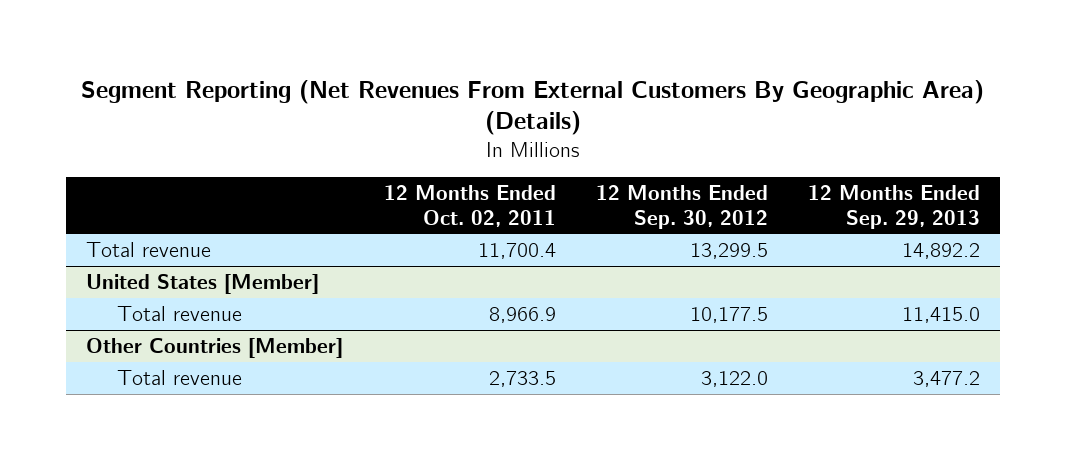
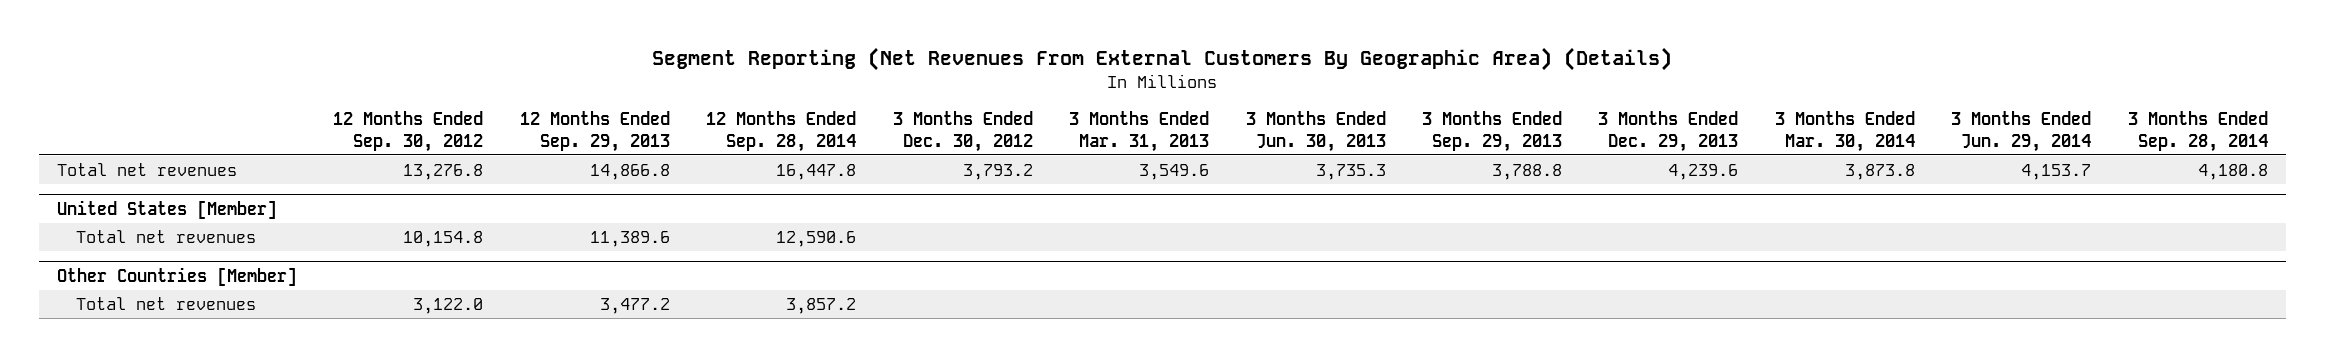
[383,184,556,227] 12 Months Ended Oct. 02, 2011 -> none
none -> [706,110,857,152] 12 Months Ended Sep. 28, 2014
none -> [892,110,1033,152] 3 Months Ended Dec. 30, 2012
none -> [1069,110,1210,152] 3 Months Ended Mar. 31, 2013
none -> [1245,110,1386,152] 3 Months Ended Jun. 30, 2013
none -> [1421,110,1562,152] 3 Months Ended Sep. 29, 2013
none -> [1598,110,1739,152] 3 Months Ended Dec. 29, 2013
none -> [1774,110,1915,152] 3 Months Ended Mar. 30, 2014
none -> [1951,110,2092,152] 3 Months Ended Jun. 29, 2014
none -> [2127,110,2268,152] 3 Months Ended Sep. 28, 2014
[86,241,212,257] Total revenue -> [57,163,238,177] Total net revenues
[689,242,768,259] 13,299.5 -> [403,164,484,181] 13,276.8
[901,242,980,259] 14,892.2 -> [589,164,670,181] 14,866.8
[116,305,242,321] Total revenue -> [75,230,256,244] Total net revenues
[689,306,768,323] 10,177.5 -> [403,231,484,248] 10,154.8
[901,306,980,323] 11,415.0 -> [589,231,670,248] 11,389.6
[116,369,242,385] Total revenue -> [75,297,256,311] Total net revenues

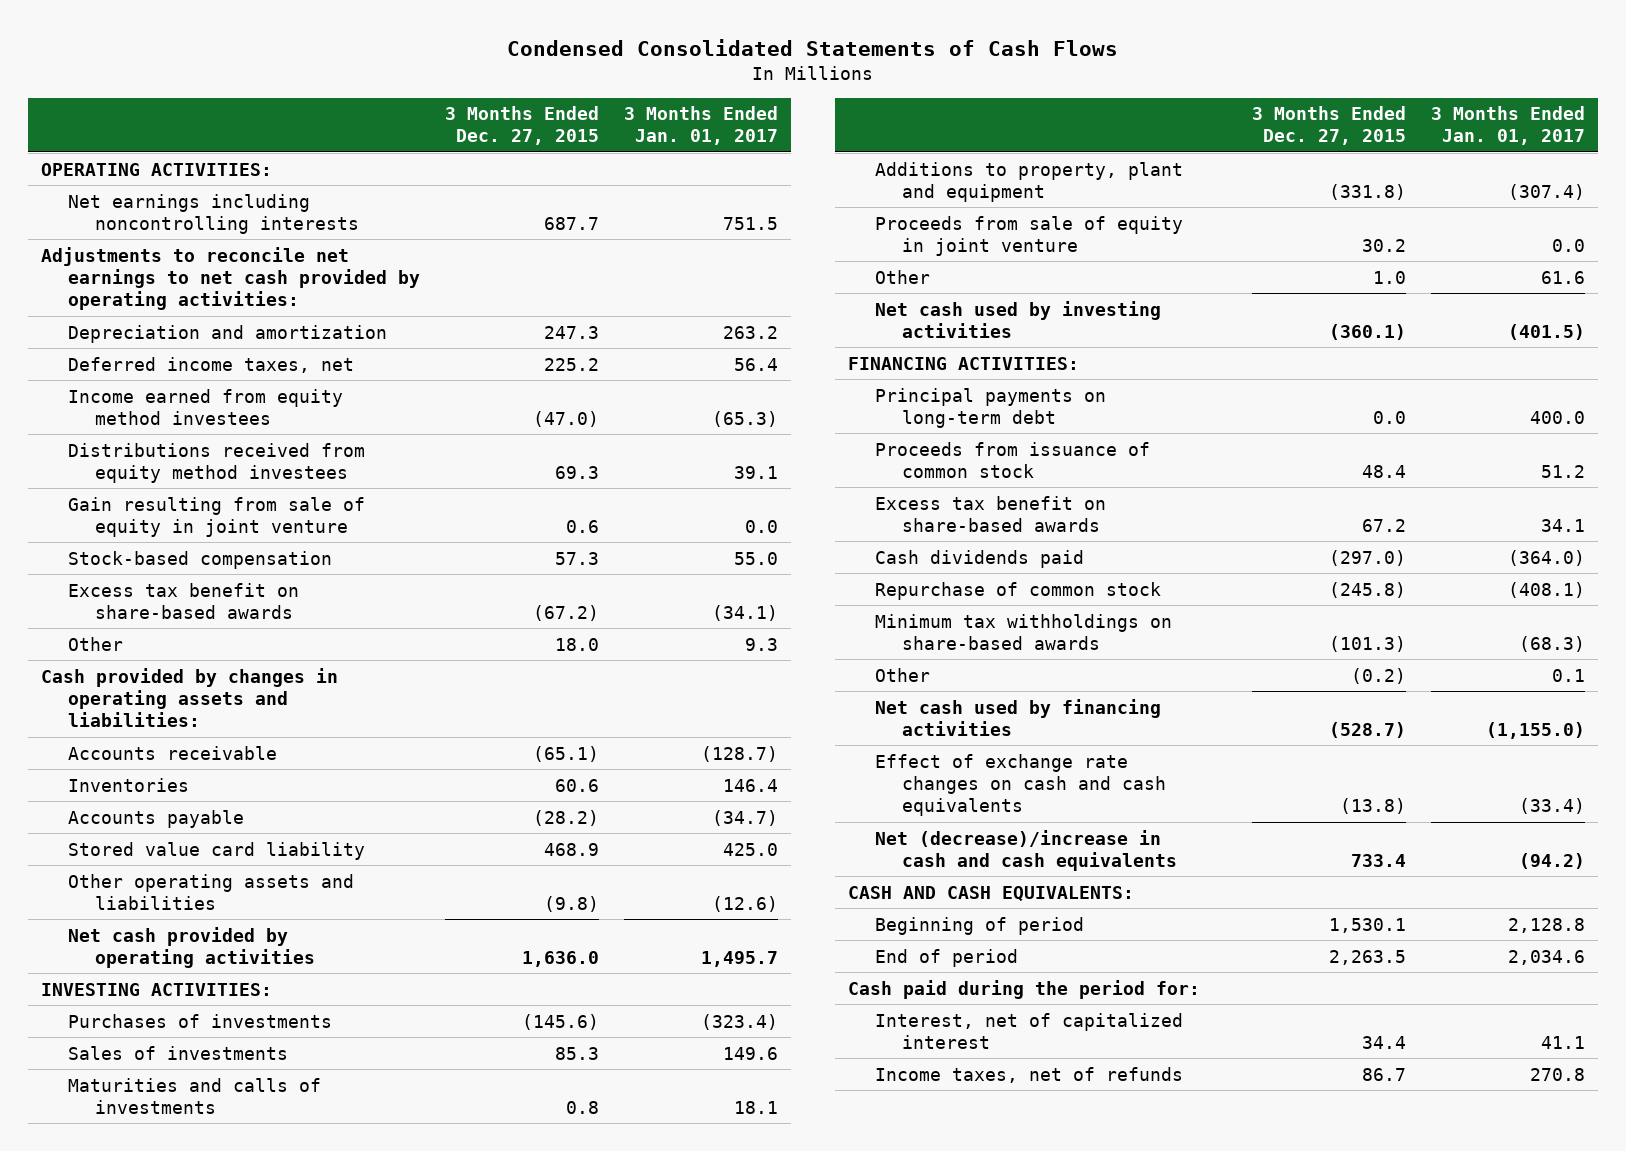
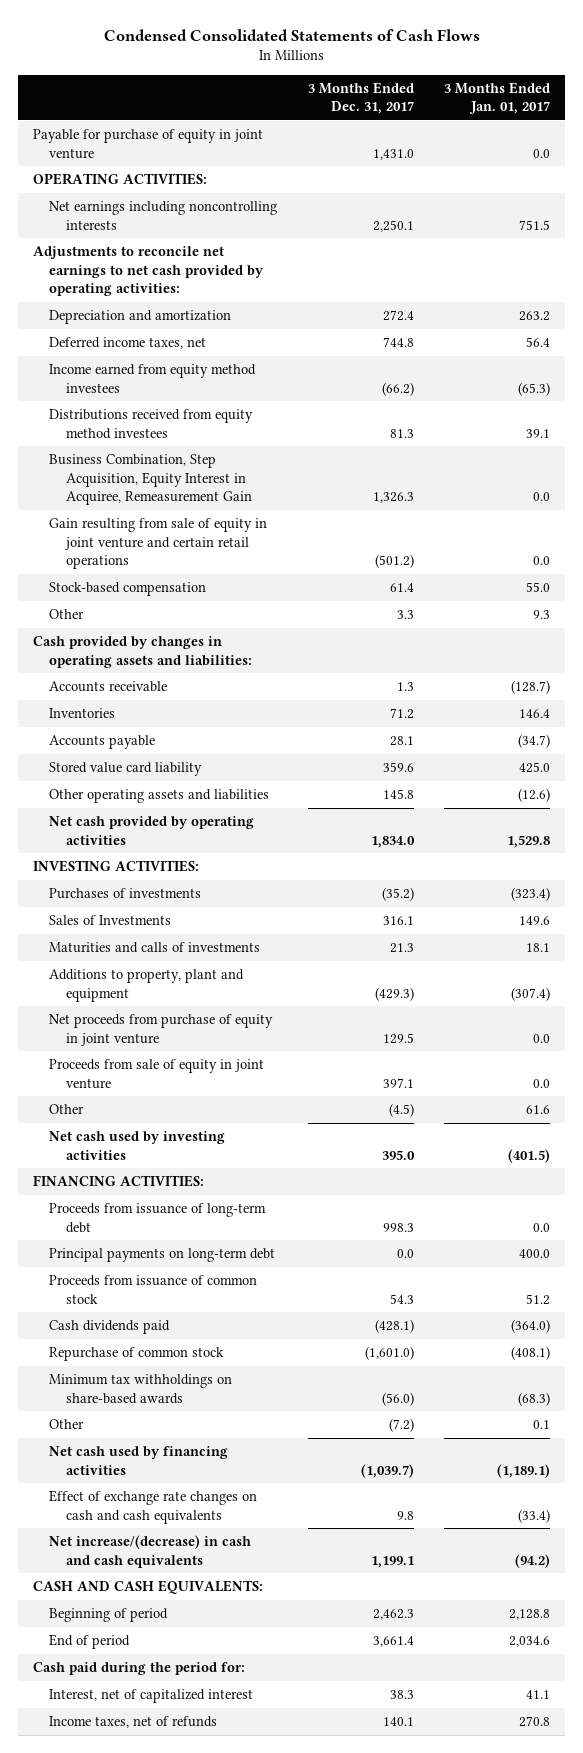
[445,106,600,146] 3 Months Ended Dec. 27, 2015 -> none
none -> [307,81,414,115] 3 Months Ended Dec. 31, 2017
none -> [33,129,264,159] Payable for purchase of equity in joint venture
none -> [49,454,252,505] Business Combination, Step Acquisition, Equity Interest in Acquiree, Remeasurement Gain
[67,496,365,537] Gain resulting from sale of equity in joint venture -> [49,518,268,569] Gain resulting from sale of equity in joint venture and certain retail operations
[67,582,299,619] Excess tax benefit on share-based awards -> none
[701,950,779,967] 1,495.7 -> [506,834,550,848] 1,529.8
[67,1045,288,1060] Sales of investments -> [49,915,172,926] Sales of Investments
none -> [49,1014,274,1046] Net proceeds from purchase of equity in joint venture
none -> [49,1203,267,1233] Proceeds from issuance of long-term debt
[874,495,1106,532] Excess tax benefit on share-based awards -> none
[1486,721,1586,739] (1,155.0) -> [496,1463,550,1478] (1,189.1)
[874,829,1177,871] Net (decrease)/increase in cash and cash equivalents -> [49,1535,252,1568] Net increase/(decrease) in cash and cash equivalents

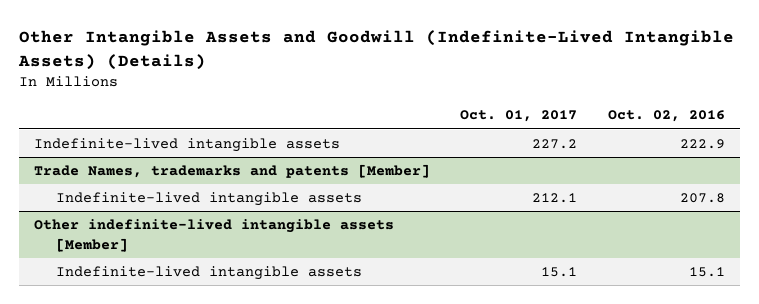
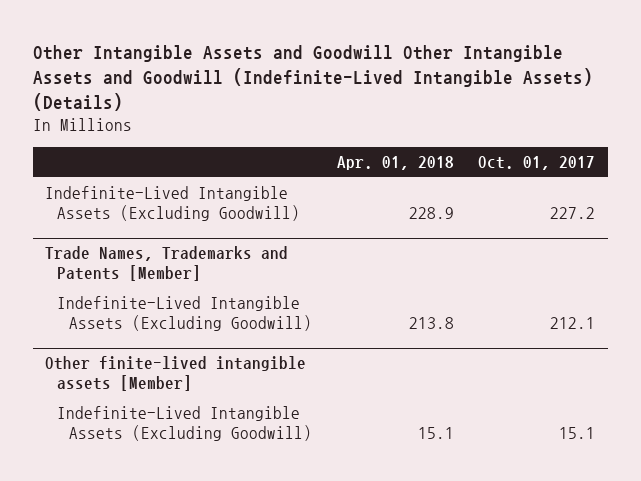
[17,30,734,70] Other Intangible Assets and Goodwill (Indefinite-Lived Intangible Assets) (Details) -> [32,44,593,112] Other Intangible Assets and Goodwill Other Intangible Assets and Goodwill (Indefinite-Lived Intangible Assets) (Details)
[607,110,725,123] Oct. 02, 2016 -> none
none -> [336,155,454,170] Apr. 01, 2018
[34,138,341,153] Indefinite-lived intangible assets -> [45,186,300,222] Indefinite-Lived Intangible Assets (Excluding Goodwill)
[34,164,431,179] Trade Names, trademarks and patents [Member] -> [45,246,289,282] Trade Names, Trademarks and Patents [Member]
[55,192,362,207] Indefinite-lived intangible assets -> [56,296,312,332] Indefinite-Lived Intangible Assets (Excluding Goodwill)
[34,219,395,252] Other indefinite-lived intangible assets [Member] -> [45,356,307,392] Other finite-lived intangible assets [Member]
[55,266,362,281] Indefinite-lived intangible assets -> [56,406,312,442] Indefinite-Lived Intangible Assets (Excluding Goodwill)

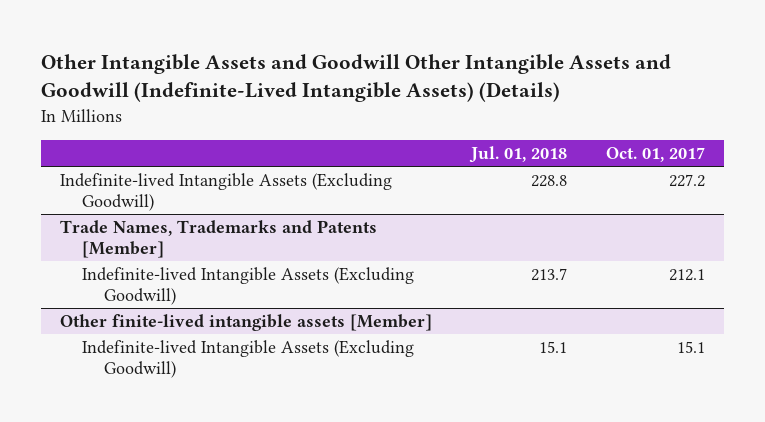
[336,155,454,170] Apr. 01, 2018 -> none
none -> [468,146,567,164] Jul. 01, 2018
[45,186,300,222] Indefinite-Lived Intangible Assets (Excluding Goodwill) -> [60,173,393,212] Indefinite-lived Intangible Assets (Excluding Goodwill)
[56,296,312,332] Indefinite-Lived Intangible Assets (Excluding Goodwill) -> [81,267,414,306] Indefinite-lived Intangible Assets (Excluding Goodwill)
[56,406,312,442] Indefinite-Lived Intangible Assets (Excluding Goodwill) -> [81,340,414,379] Indefinite-lived Intangible Assets (Excluding Goodwill)

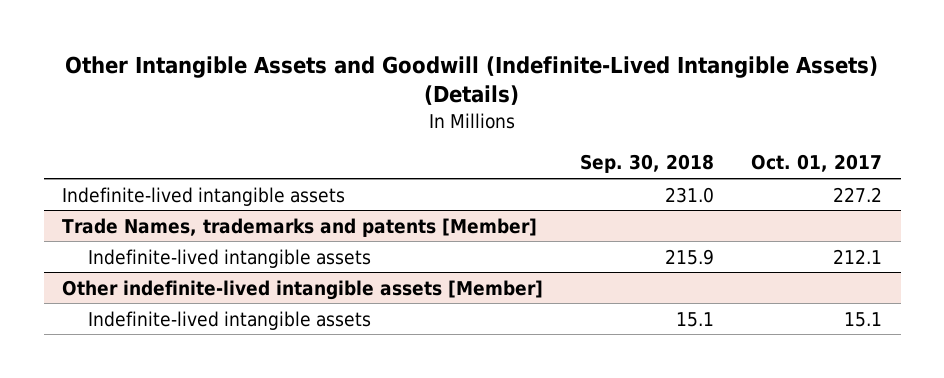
[40,54,671,103] Other Intangible Assets and Goodwill Other Intangible Assets and Goodwill (Indefinite-Lived Intangible Assets) (Details) -> [65,55,879,106] Other Intangible Assets and Goodwill (Indefinite-Lived Intangible Assets) (Details)
[468,146,567,164] Jul. 01, 2018 -> none
none -> [580,154,715,174] Sep. 30, 2018
[60,173,393,212] Indefinite-lived Intangible Assets (Excluding Goodwill) -> [62,186,346,206] Indefinite-lived intangible assets
[60,220,378,259] Trade Names, Trademarks and Patents [Member] -> [62,217,538,237] Trade Names, trademarks and patents [Member]
[81,267,414,306] Indefinite-lived Intangible Assets (Excluding Goodwill) -> [87,248,371,268] Indefinite-lived intangible assets
[60,314,433,332] Other finite-lived intangible assets [Member] -> [62,279,544,300] Other indefinite-lived intangible assets [Member]
[81,340,414,379] Indefinite-lived Intangible Assets (Excluding Goodwill) -> [87,310,371,330] Indefinite-lived intangible assets

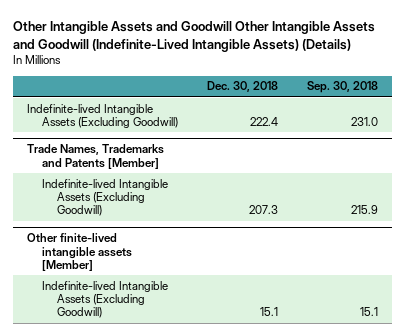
[65,55,879,106] Other Intangible Assets and Goodwill (Indefinite-Lived Intangible Assets) (Details) -> [12,20,375,52] Other Intangible Assets and Goodwill Other Intangible Assets and Goodwill (Indefinite-Lived Intangible Assets) (Details)
[751,154,883,173] Oct. 01, 2017 -> none
none -> [206,81,278,93] Dec. 30, 2018
[62,186,346,206] Indefinite-lived intangible assets -> [27,103,178,129] Indefinite-lived Intangible Assets (Excluding Goodwill)
[62,217,538,237] Trade Names, trademarks and patents [Member] -> [27,144,165,169] Trade Names, Trademarks and Patents [Member]
[87,248,371,268] Indefinite-lived intangible assets -> [41,178,168,217] Indefinite-lived Intangible Assets (Excluding Goodwill)
[62,279,544,300] Other indefinite-lived intangible assets [Member] -> [27,233,132,271] Other finite-lived intangible assets [Member]
[87,310,371,330] Indefinite-lived intangible assets -> [41,280,168,319] Indefinite-lived Intangible Assets (Excluding Goodwill)

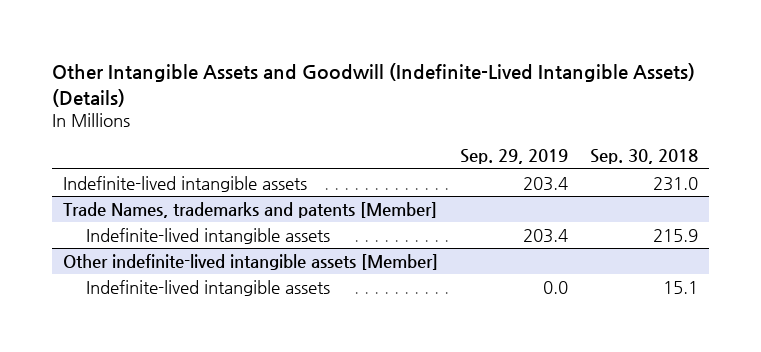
[12,20,375,52] Other Intangible Assets and Goodwill Other Intangible Assets and Goodwill (Indefinite-Lived Intangible Assets) (Details) -> [52,62,696,107] Other Intangible Assets and Goodwill (Indefinite-Lived Intangible Assets) (Details)
[206,81,278,93] Dec. 30, 2018 -> none
none -> [460,149,569,165] Sep. 29, 2019
[27,103,178,129] Indefinite-lived Intangible Assets (Excluding Goodwill) -> [63,175,308,192] Indefinite-lived intangible assets
[27,144,165,169] Trade Names, Trademarks and Patents [Member] -> [63,201,438,218] Trade Names, trademarks and patents [Member]
[41,178,168,217] Indefinite-lived Intangible Assets (Excluding Goodwill) -> [85,227,330,244] Indefinite-lived intangible assets
[27,233,132,271] Other finite-lived intangible assets [Member] -> [63,253,439,270] Other indefinite-lived intangible assets [Member]
[41,280,168,319] Indefinite-lived Intangible Assets (Excluding Goodwill) -> [85,279,330,296] Indefinite-lived intangible assets

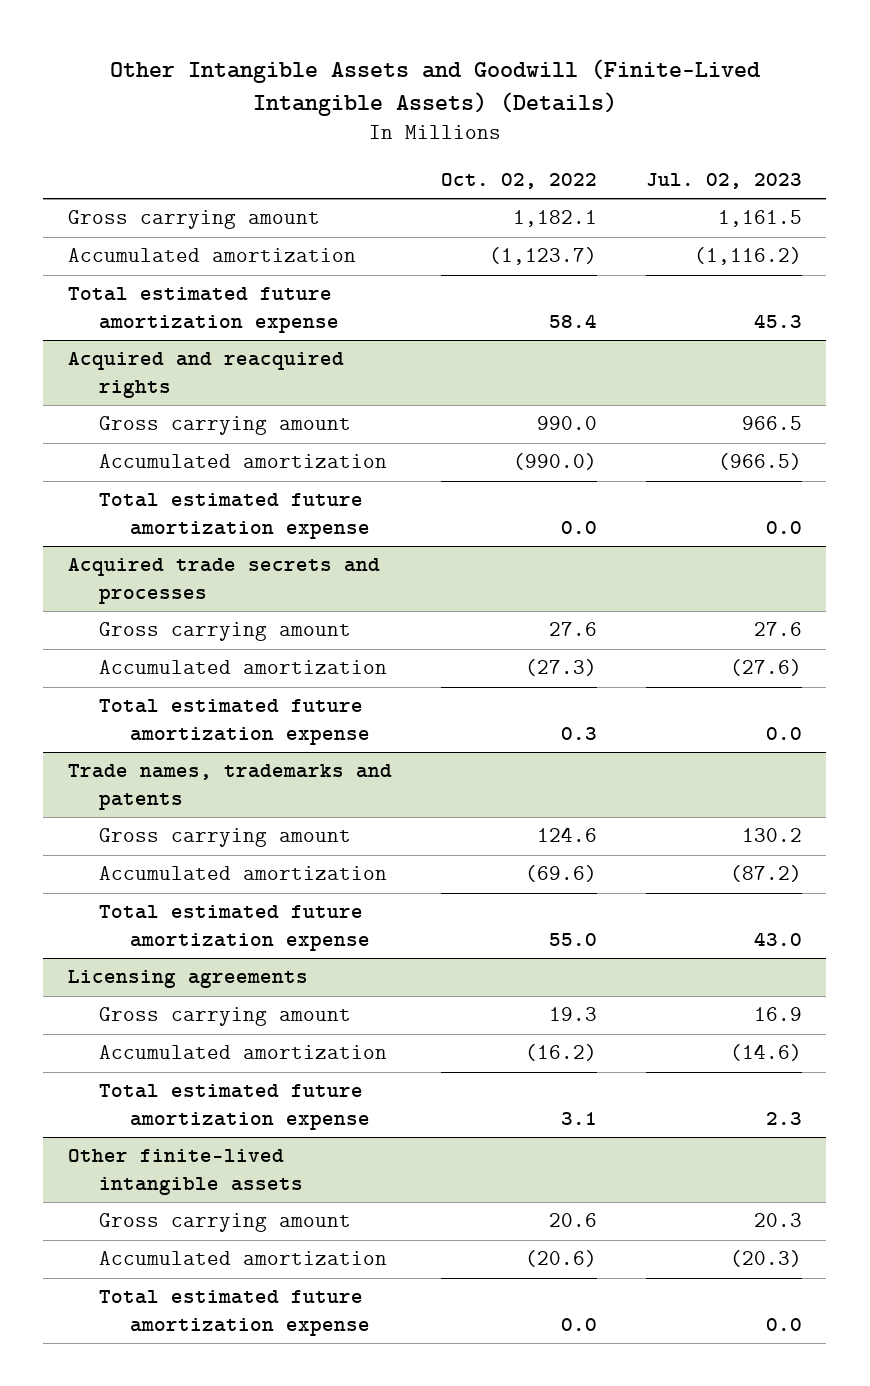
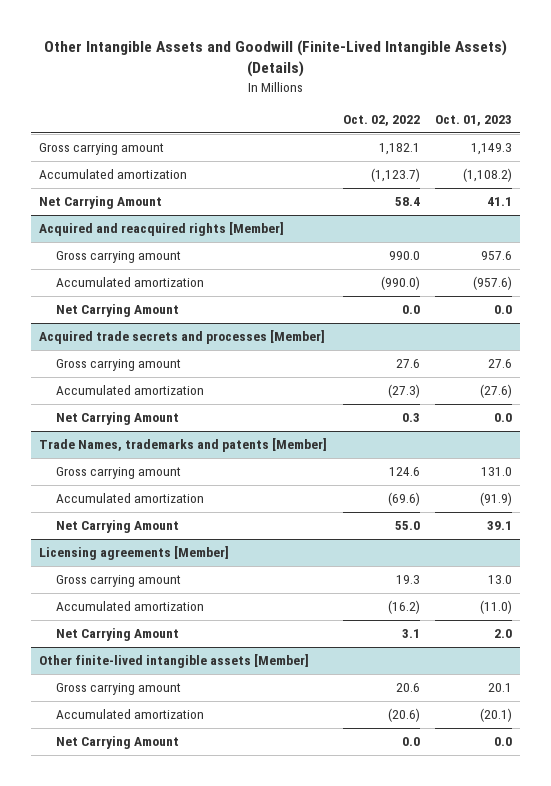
[645,172,802,189] Jul. 02, 2023 -> none
none -> [435,114,513,126] Oct. 01, 2023
[67,287,339,333] Total estimated future amortization expense -> [39,196,163,210] Net Carrying Amount
[67,352,344,398] Acquired and reacquired rights -> [39,222,285,237] Acquired and reacquired rights [Member]
[98,493,370,539] Total estimated future amortization expense -> [56,304,180,318] Net Carrying Amount
[67,558,380,604] Acquired trade secrets and processes -> [39,330,326,345] Acquired trade secrets and processes [Member]
[98,699,370,745] Total estimated future amortization expense -> [56,412,180,426] Net Carrying Amount
[67,764,392,810] Trade names, trademarks and patents -> [39,438,328,453] Trade Names, trademarks and patents [Member]
[98,905,370,951] Total estimated future amortization expense -> [56,520,180,534] Net Carrying Amount
[67,970,308,989] Licensing agreements -> [39,546,230,561] Licensing agreements [Member]
[98,1084,370,1130] Total estimated future amortization expense -> [56,628,180,642] Net Carrying Amount
[67,1149,303,1195] Other finite-lived intangible assets -> [39,654,310,669] Other finite-lived intangible assets [Member]
[98,1290,370,1336] Total estimated future amortization expense -> [56,736,180,750] Net Carrying Amount

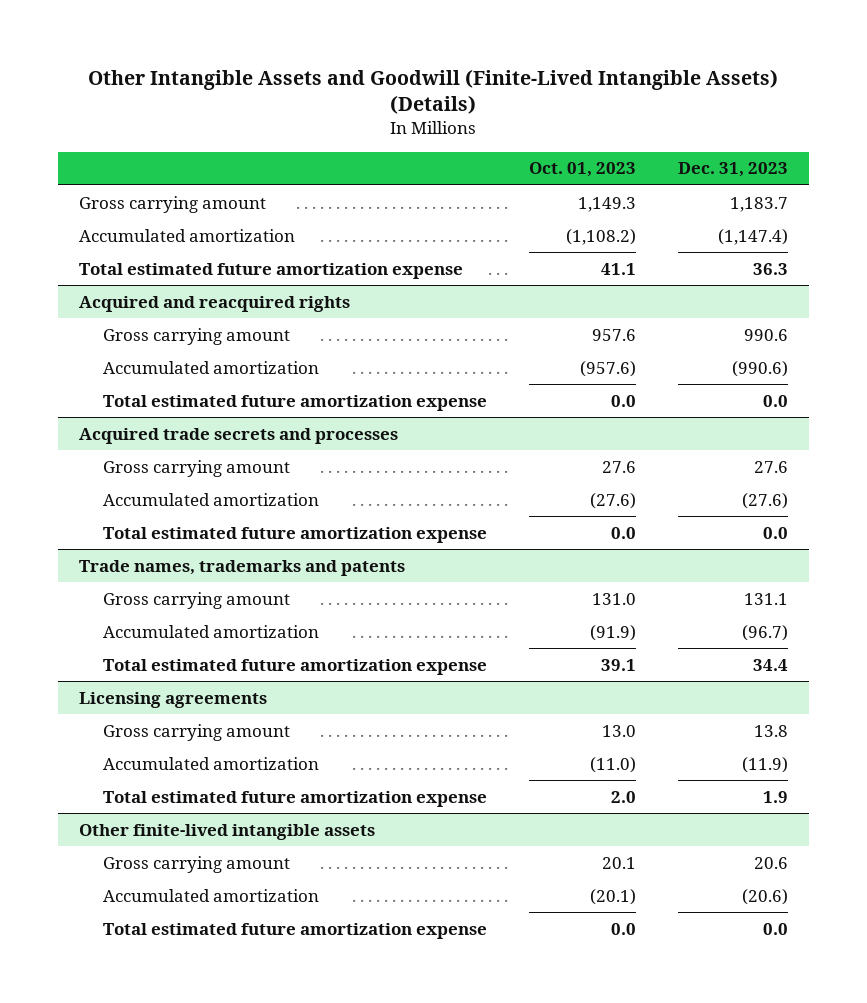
[342,114,420,126] Oct. 02, 2022 -> none
none -> [677,162,788,178] Dec. 31, 2023
[39,196,163,210] Net Carrying Amount -> [78,262,463,279] Total estimated future amortization expense
[39,222,285,237] Acquired and reacquired rights [Member] -> [78,295,350,312] Acquired and reacquired rights
[56,304,180,318] Net Carrying Amount -> [103,394,488,411] Total estimated future amortization expense
[39,330,326,345] Acquired trade secrets and processes [Member] -> [78,427,398,444] Acquired trade secrets and processes
[56,412,180,426] Net Carrying Amount -> [103,526,488,543] Total estimated future amortization expense
[39,438,328,453] Trade Names, trademarks and patents [Member] -> [78,559,405,576] Trade names, trademarks and patents
[56,520,180,534] Net Carrying Amount -> [103,658,488,675] Total estimated future amortization expense
[39,546,230,561] Licensing agreements [Member] -> [78,691,267,708] Licensing agreements
[56,628,180,642] Net Carrying Amount -> [103,790,488,807] Total estimated future amortization expense
[39,654,310,669] Other finite-lived intangible assets [Member] -> [78,823,375,840] Other finite-lived intangible assets
[56,736,180,750] Net Carrying Amount -> [103,922,488,939] Total estimated future amortization expense

